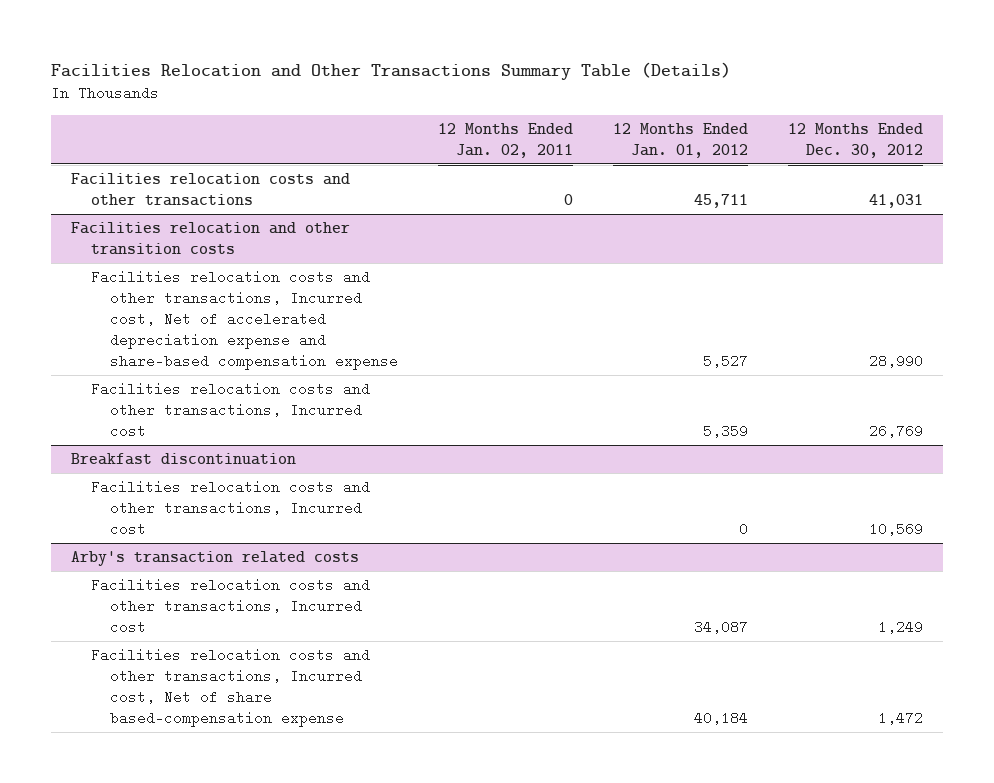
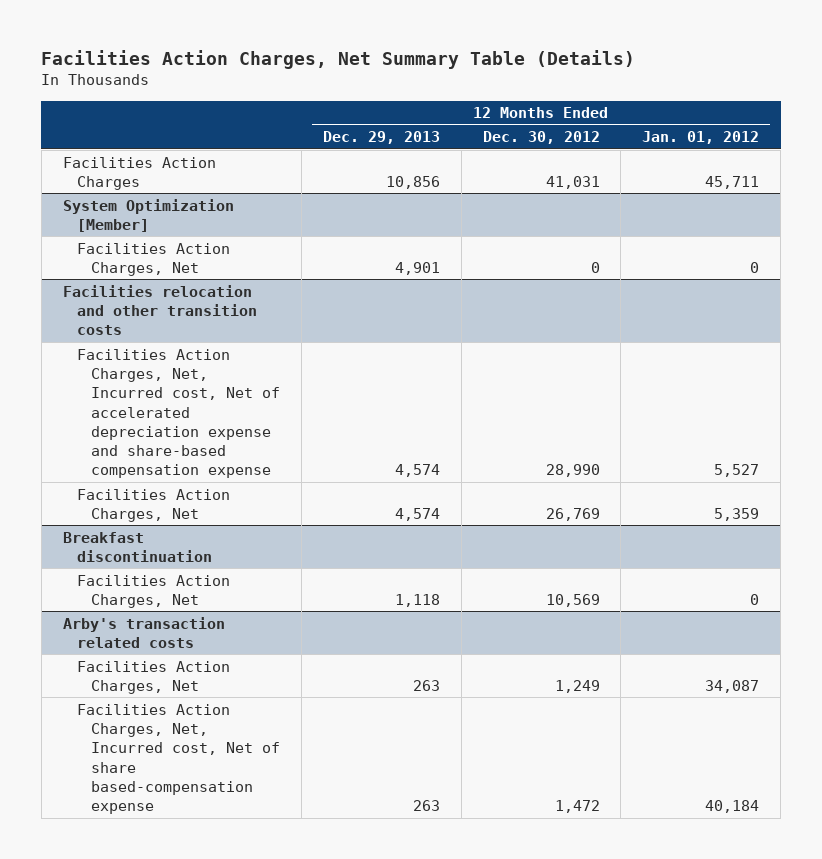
[50,62,731,81] Facilities Relocation and Other Transactions Summary Table (Details) -> [41,49,636,69] Facilities Action Charges, Net Summary Table (Details)
[438,122,574,158] 12 Months Ended Jan. 02, 2011 -> none
none -> [322,131,440,145] Dec. 29, 2013
[70,172,350,206] Facilities relocation costs and other transactions -> [62,156,216,190] Facilities Action Charges
none -> [62,198,234,232] System Optimization [Member]
none -> [76,242,230,276] Facilities Action Charges, Net
[90,269,399,370] Facilities relocation costs and other transactions, Incurred cost, Net of accelerated depreciation expense and share-based compensation expense -> [76,348,280,479] Facilities Action Charges, Net, Incurred cost, Net of accelerated depreciation expense and share-based compensation expense
[90,381,370,438] Facilities relocation costs and other transactions, Incurred cost -> [76,488,230,522] Facilities Action Charges, Net
[90,479,370,536] Facilities relocation costs and other transactions, Incurred cost -> [76,574,230,608] Facilities Action Charges, Net
[90,577,370,634] Facilities relocation costs and other transactions, Incurred cost -> [76,660,230,694] Facilities Action Charges, Net
[90,647,370,727] Facilities relocation costs and other transactions, Incurred cost, Net of share based-compensation expense -> [76,703,280,815] Facilities Action Charges, Net, Incurred cost, Net of share based-compensation expense

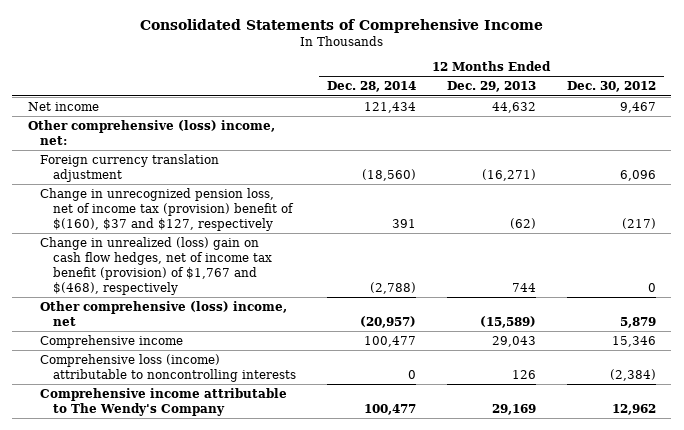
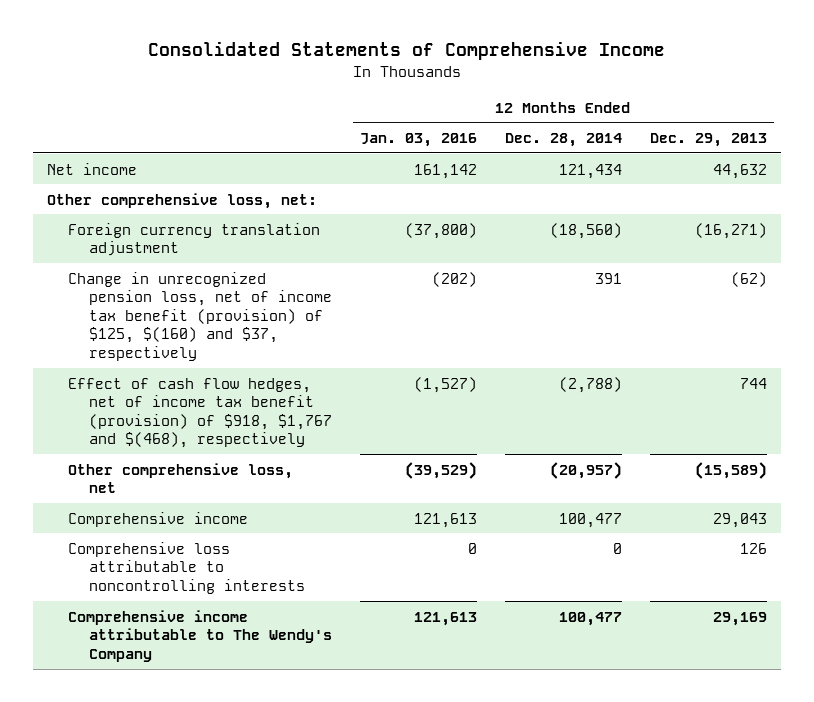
[566,81,656,93] Dec. 30, 2012 -> none
none -> [359,132,477,147] Jan. 03, 2016
[27,119,275,145] Other comprehensive (loss) income, net: -> [46,192,317,209] Other comprehensive loss, net:
[40,187,295,231] Change in unrecognized pension loss, net of income tax (provision) benefit of $(160), $37 and $127, respectively -> [67,271,332,362] Change in unrecognized pension loss, net of income tax benefit (provision) of $125, $(160) and $37, respectively
[40,236,273,295] Change in unrealized (loss) gain on cash flow hedges, net of income tax benefit (provision) of $1,767 and $(468), respectively -> [67,377,332,449] Effect of cash flow hedges, net of income tax benefit (provision) of $918, $1,767 and $(468), respectively
[40,300,288,326] Other comprehensive (loss) income, net -> [67,462,293,494] Other comprehensive loss, net
[40,353,297,382] Comprehensive loss (income) attributable to noncontrolling interests -> [67,541,305,594] Comprehensive loss attributable to noncontrolling interests

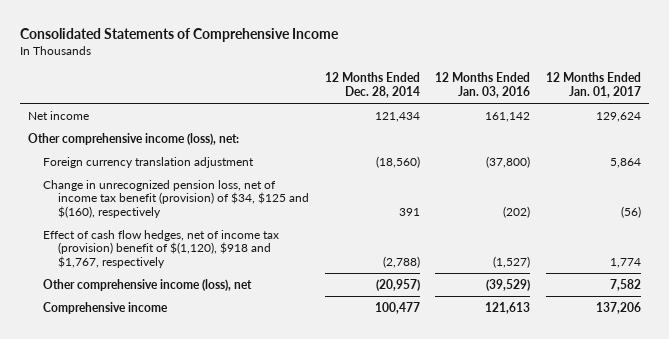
[650,132,768,147] Dec. 29, 2013 -> none
none -> [546,72,642,98] 12 Months Ended Jan. 01, 2017
[46,192,317,209] Other comprehensive loss, net: -> [28,132,240,145] Other comprehensive income (loss), net:
[67,271,332,362] Change in unrecognized pension loss, net of income tax benefit (provision) of $125, $(160) and $37, respectively -> [42,179,309,219] Change in unrecognized pension loss, net of income tax benefit (provision) of $34, $125 and $(160), respectively
[67,377,332,449] Effect of cash flow hedges, net of income tax benefit (provision) of $918, $1,767 and $(468), respectively -> [42,229,279,269] Effect of cash flow hedges, net of income tax (provision) benefit of $(1,120), $918 and $1,767, respectively
[67,462,293,494] Other comprehensive loss, net -> [42,278,252,291] Other comprehensive income (loss), net
[67,541,305,594] Comprehensive loss attributable to noncontrolling interests -> none
[67,609,332,662] Comprehensive income attributable to The Wendy's Company -> none

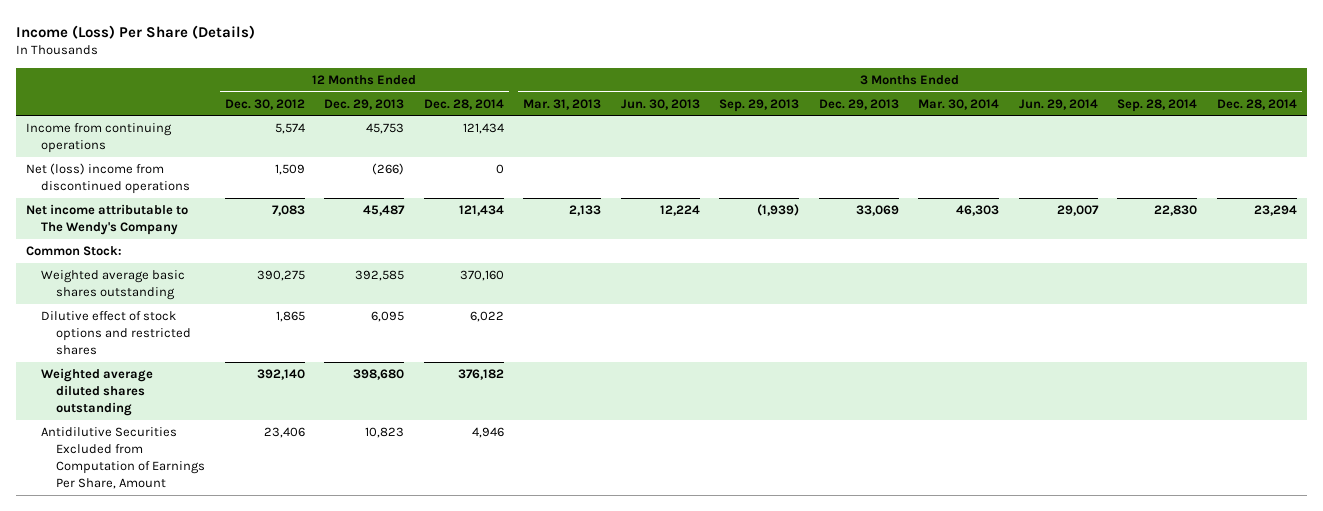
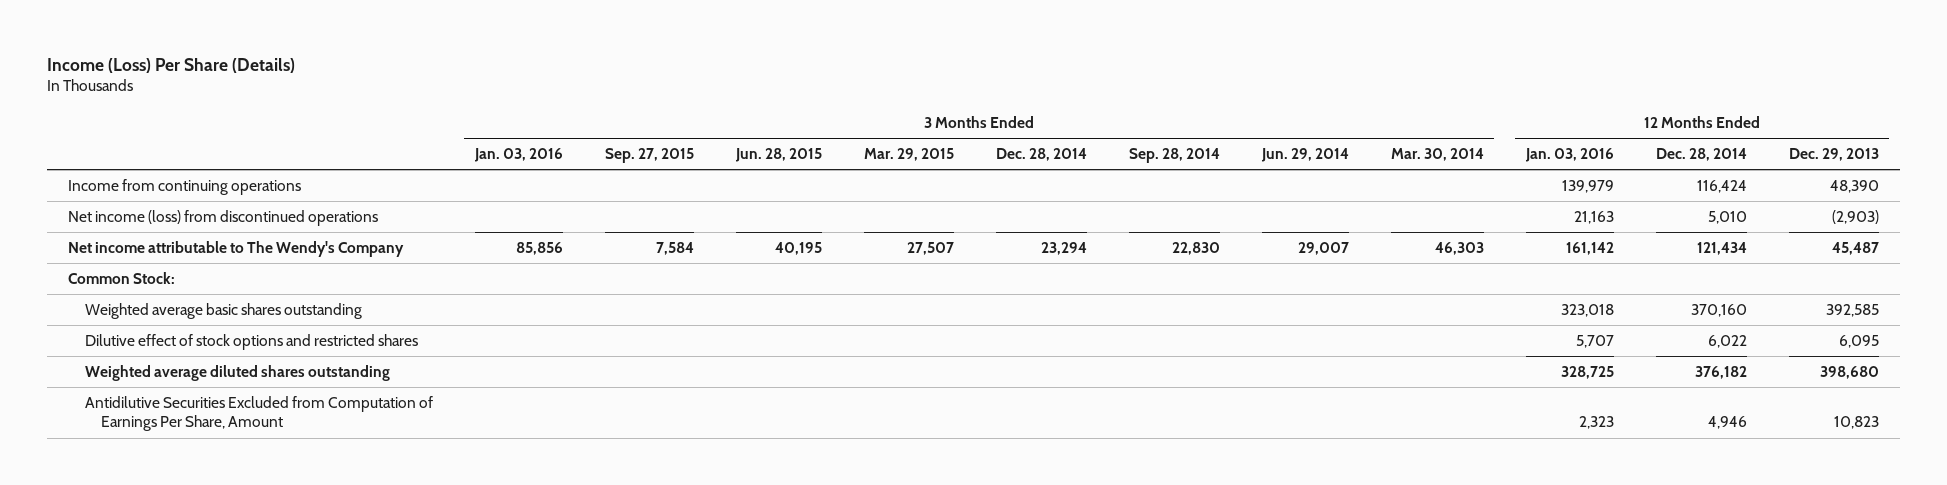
[224,98,305,110] Dec. 30, 2012 -> none
[523,98,602,110] Mar. 31, 2013 -> none
[620,98,700,110] Jun. 30, 2013 -> none
[719,98,800,112] Sep. 29, 2013 -> none
[818,98,899,110] Dec. 29, 2013 -> none
none -> [473,148,563,163] Jan. 03, 2016
none -> [604,148,694,164] Sep. 27, 2015
none -> [734,148,822,163] Jun. 28, 2015
none -> [863,148,954,162] Mar. 29, 2015
none -> [1524,148,1614,163] Jan. 03, 2016
[366,123,405,135] 45,753 -> [1829,180,1879,194] 48,390
[462,123,504,135] 121,434 -> [1696,180,1747,194] 116,424
[25,163,190,195] Net (loss) income from discontinued operations -> [67,210,378,227] Net income (loss) from discontinued operations
[372,163,405,176] (266) -> [1831,210,1879,225] (2,903)
[495,164,504,175] 0 -> [1707,211,1747,225] 5,010

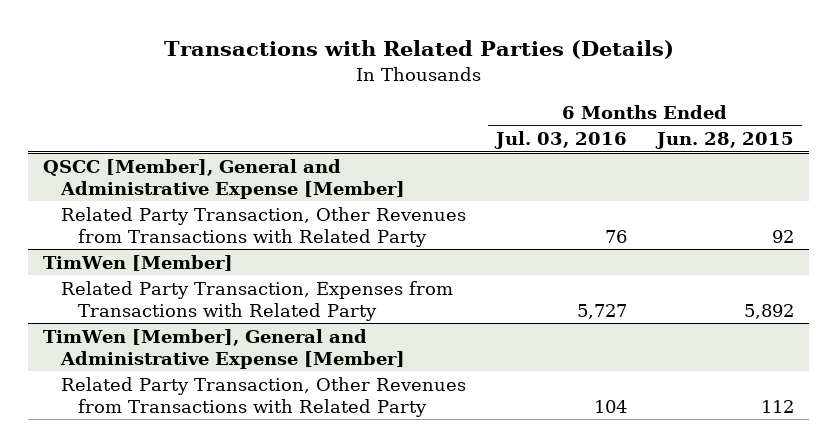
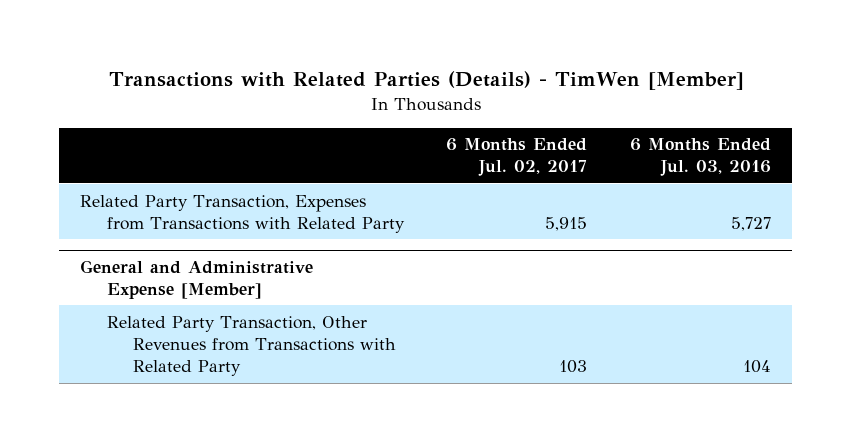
[163,40,674,60] Transactions with Related Parties (Details) -> [108,71,744,91] Transactions with Related Parties (Details) - TimWen [Member]
[655,132,795,150] Jun. 28, 2015 -> none
none -> [446,138,588,177] 6 Months Ended Jul. 02, 2017
[43,158,405,199] QSCC [Member], General and Administrative Expense [Member] -> none
[60,206,466,247] Related Party Transaction, Other Revenues from Transactions with Related Party -> none
[43,254,234,271] TimWen [Member] -> none
[43,328,405,369] TimWen [Member], General and Administrative Expense [Member] -> [80,259,314,300] General and Administrative Expense [Member]

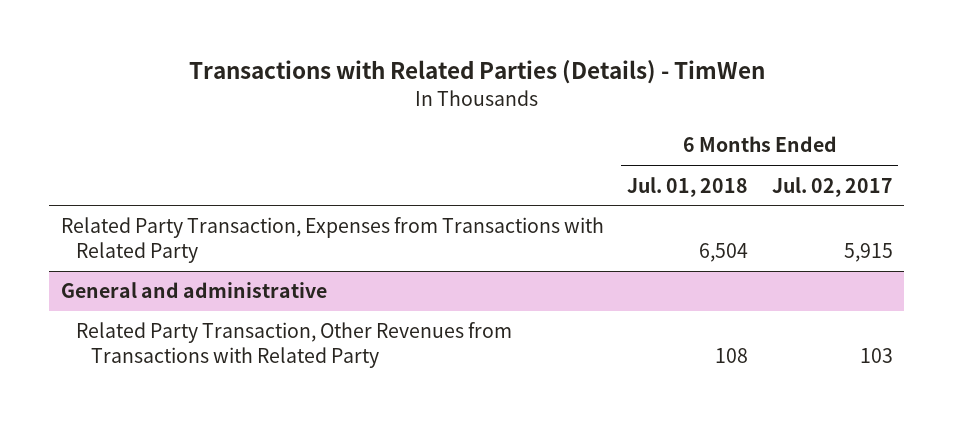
[108,71,744,91] Transactions with Related Parties (Details) - TimWen [Member] -> [188,60,765,85] Transactions with Related Parties (Details) - TimWen
[630,138,772,177] 6 Months Ended Jul. 03, 2016 -> none
none -> [627,176,749,197] Jul. 01, 2018
[80,259,314,300] General and Administrative Expense [Member] -> [60,282,327,299] General and administrative

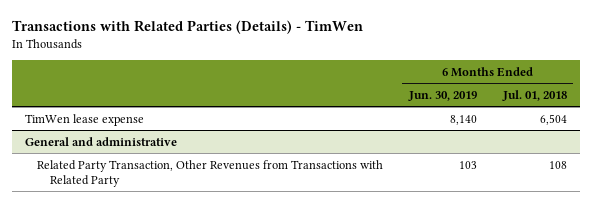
[771,176,893,197] Jul. 02, 2017 -> none
none -> [407,90,477,101] Jun. 30, 2019
[60,217,604,264] Related Party Transaction, Expenses from Transactions with Related Party -> [24,113,144,126] TimWen lease expense

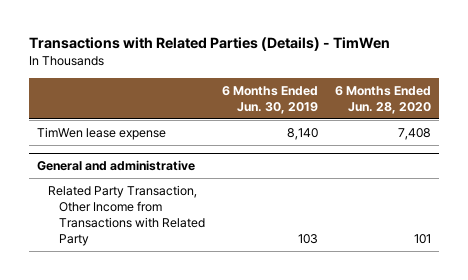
[501,89,567,101] Jul. 01, 2018 -> none
none -> [334,85,431,114] 6 Months Ended Jun. 28, 2020
[37,159,384,187] Related Party Transaction, Other Revenues from Transactions with Related Party -> [47,185,205,247] Related Party Transaction, Other Income from Transactions with Related Party

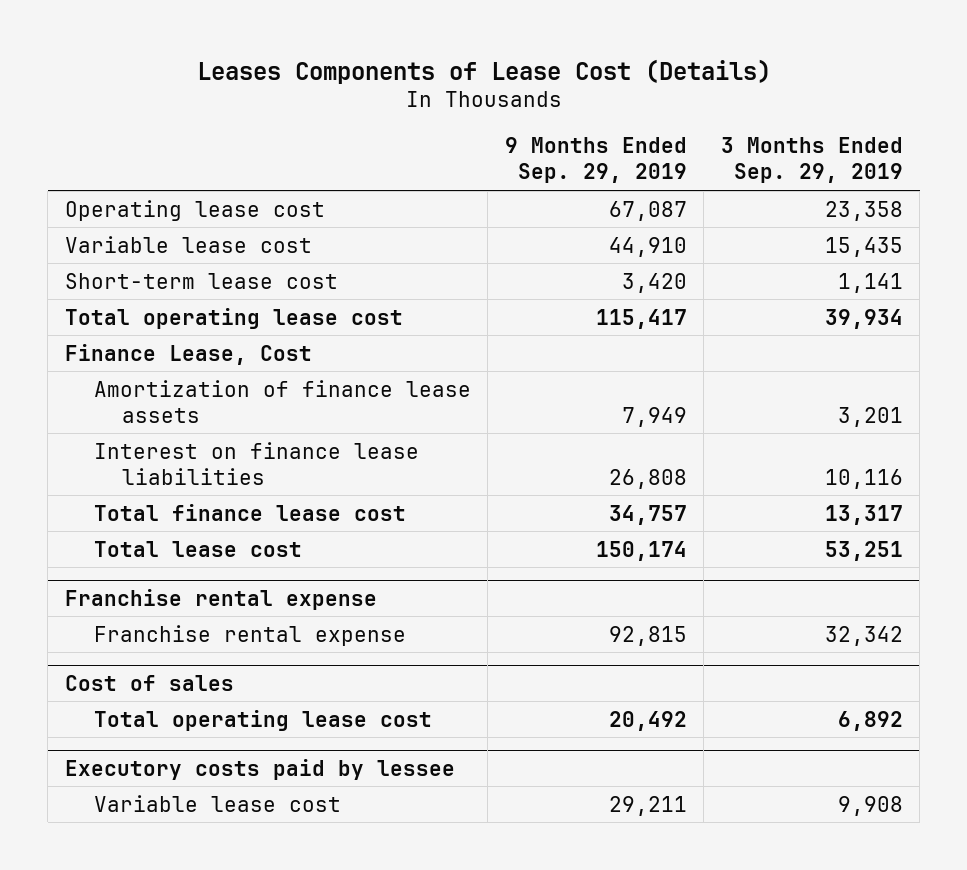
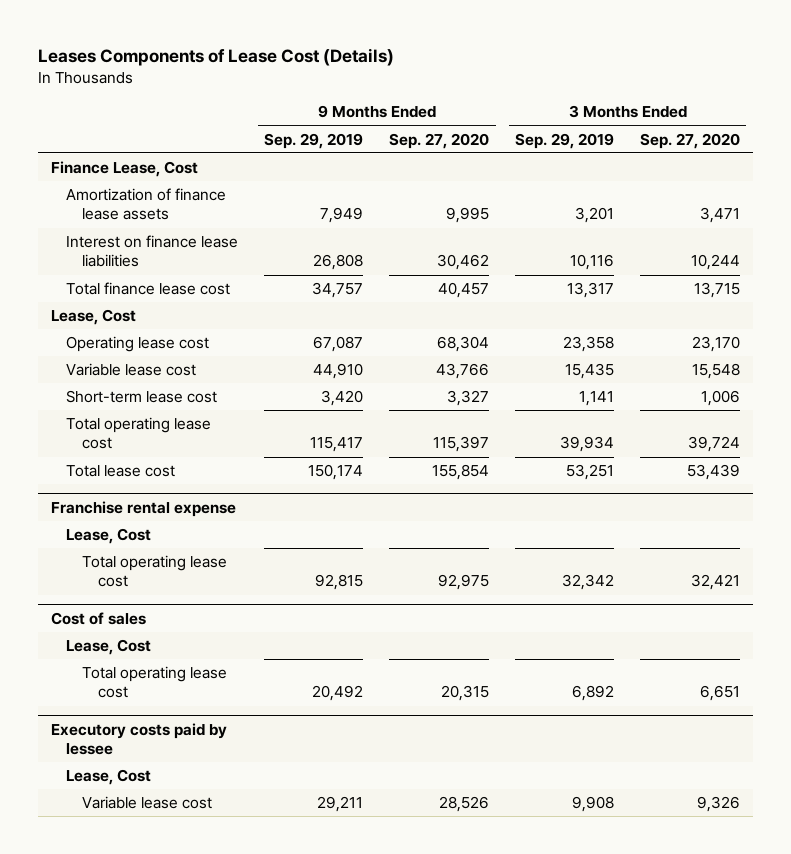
none -> [389,132,490,149] Sep. 27, 2020
none -> [639,132,740,149] Sep. 27, 2020
none -> [50,309,136,326] Lease, Cost
[64,199,325,221] Operating lease cost -> [66,336,210,353] Operating lease cost
[64,235,312,253] Variable lease cost -> [66,363,197,377] Variable lease cost
[64,272,338,289] Short-term lease cost -> [66,390,218,404] Short-term lease cost
[64,307,403,329] Total operating lease cost -> [66,417,212,450] Total operating lease cost
none -> [66,528,152,545] Lease, Cost
[93,624,406,646] Franchise rental expense -> [82,555,228,588] Total operating lease cost
none -> [66,639,152,656] Lease, Cost
none -> [66,769,152,786] Lease, Cost

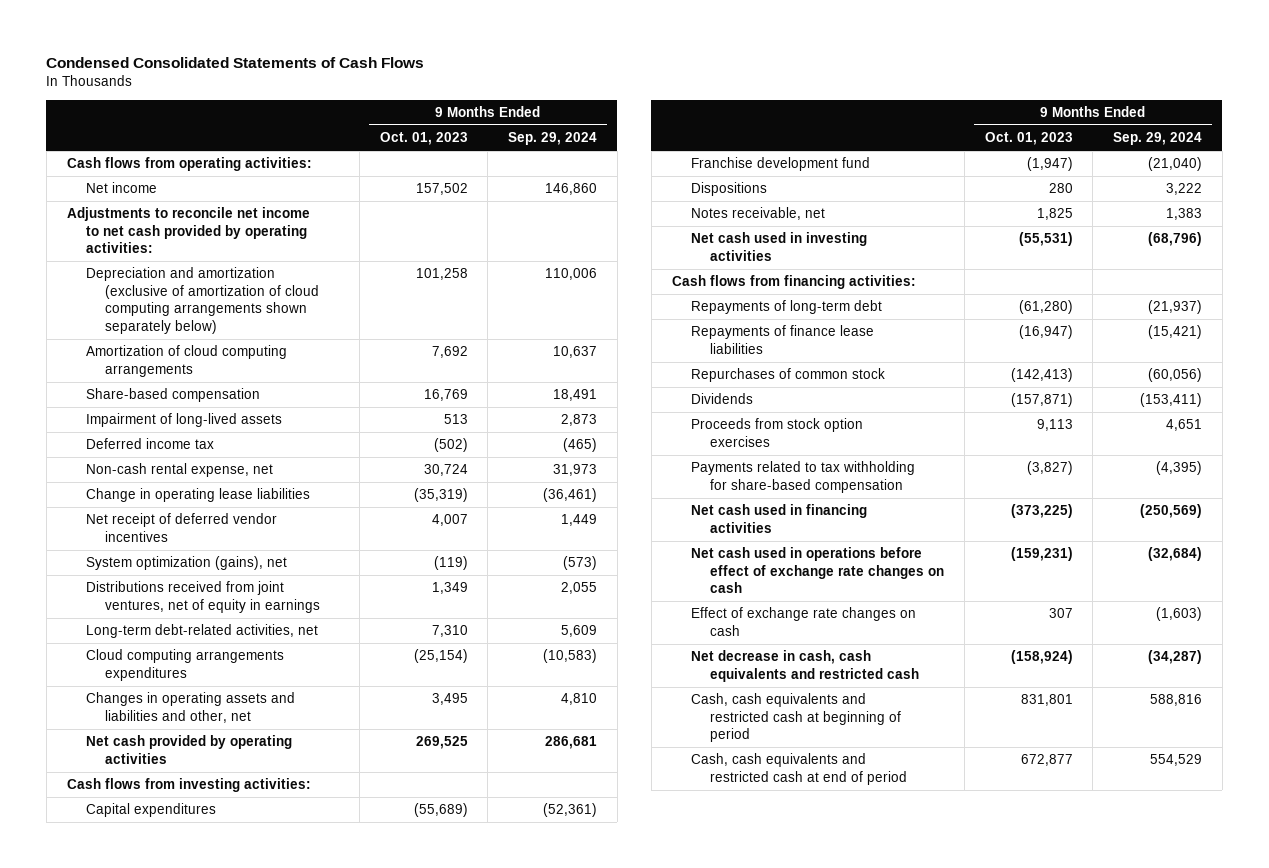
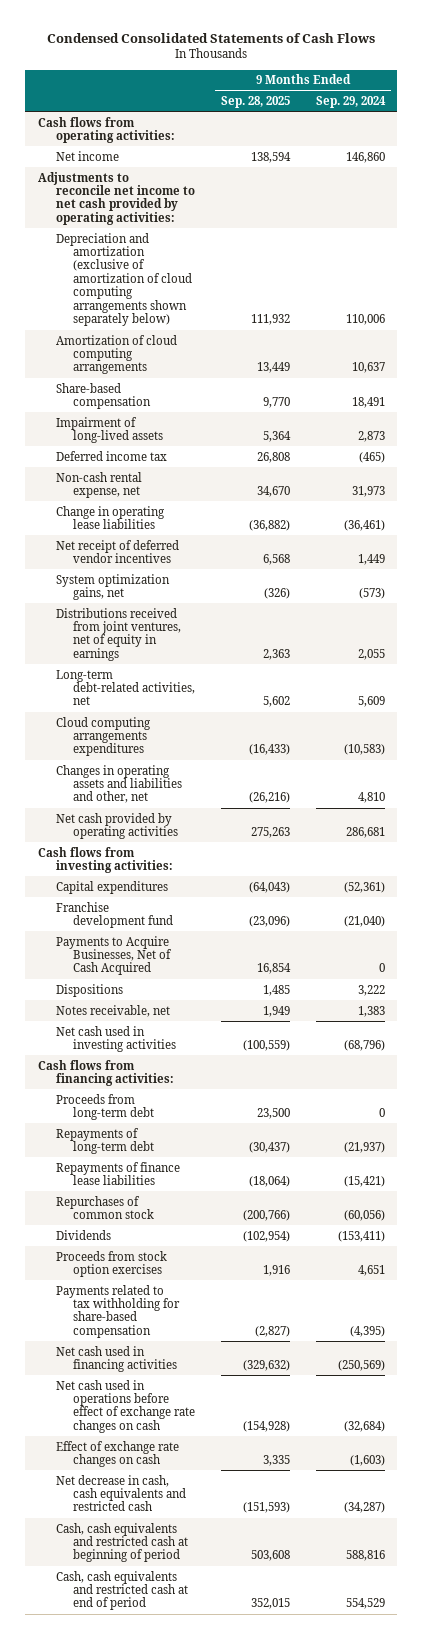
[379,132,468,146] Oct. 01, 2023 -> none
none -> [221,96,291,109] Sep. 28, 2025
[85,556,287,571] System optimization (gains), net -> [55,573,170,600] System optimization gains, net
none -> [55,935,173,976] Payments to Acquire Businesses, Net of Cash Acquired
none -> [55,1093,155,1120] Proceeds from long-term debt

